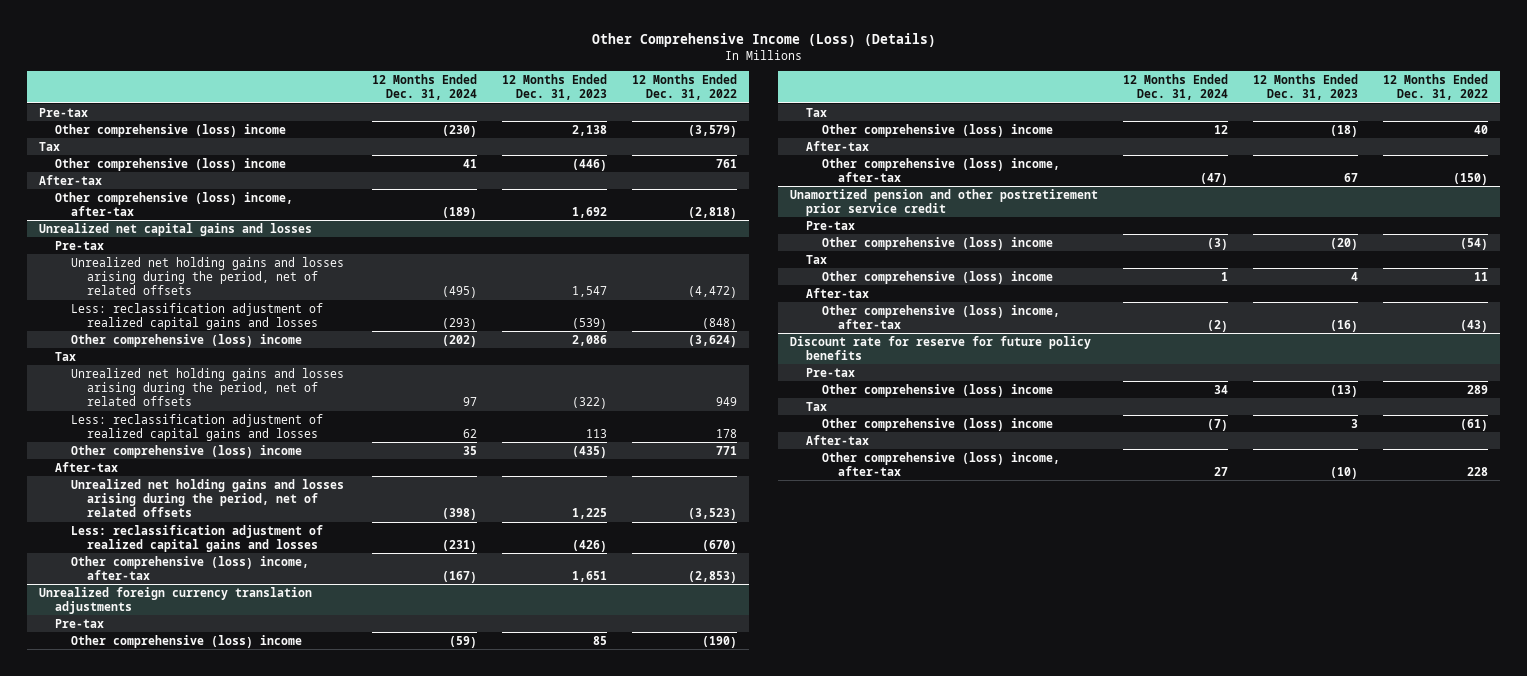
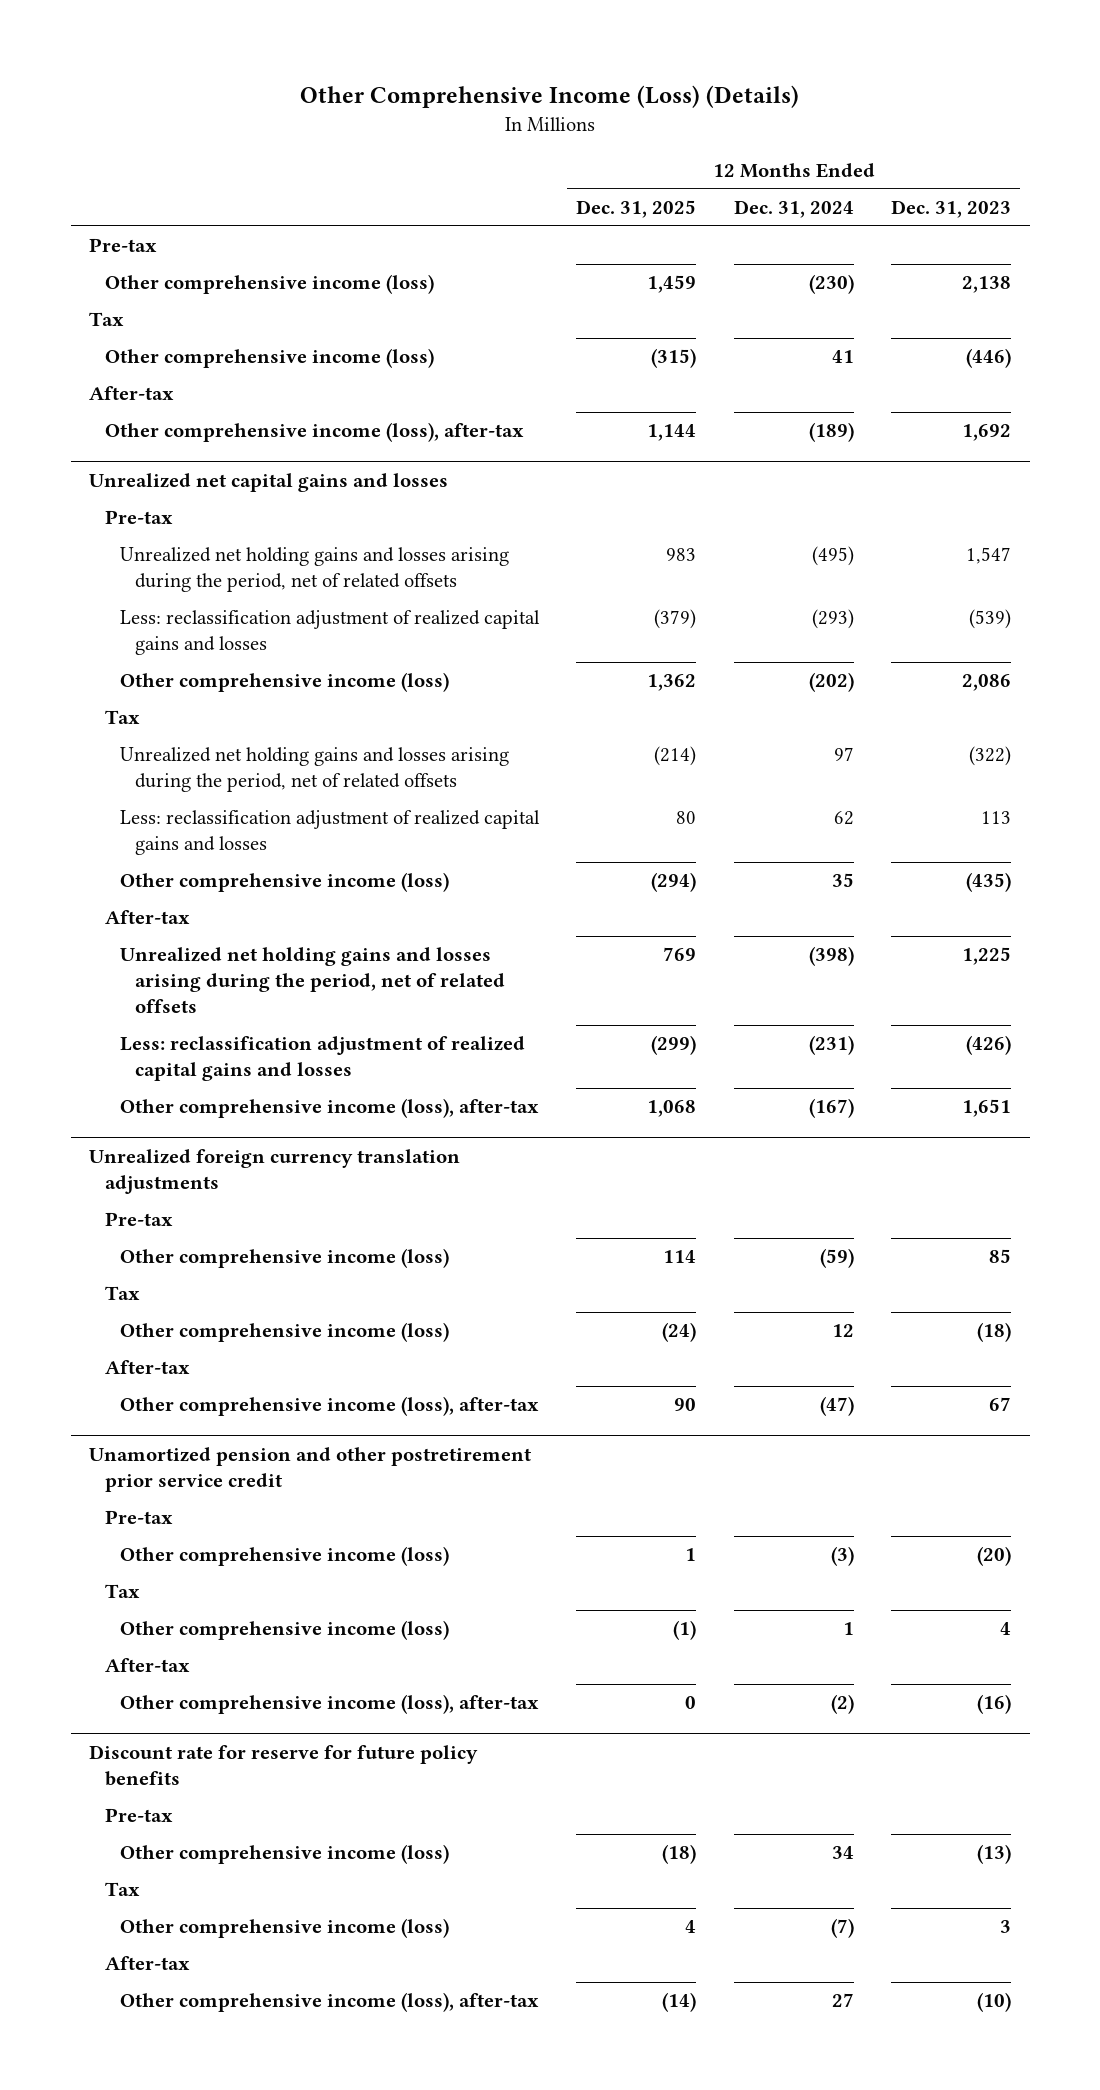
[631,73,737,101] 12 Months Ended Dec. 31, 2022 -> none
none -> [576,200,697,219] Dec. 31, 2025
[55,123,287,137] Other comprehensive (loss) income -> [104,274,434,295] Other comprehensive income (loss)
[55,157,287,171] Other comprehensive (loss) income -> [104,348,434,369] Other comprehensive income (loss)
[55,191,294,216] Other comprehensive (loss) income, after-tax -> [104,422,524,443] Other comprehensive income (loss), after-tax
[71,333,303,347] Other comprehensive (loss) income -> [119,672,449,693] Other comprehensive income (loss)
[71,444,303,458] Other comprehensive (loss) income -> [119,872,449,893] Other comprehensive income (loss)
[71,555,310,580] Other comprehensive (loss) income, after-tax -> [119,1098,539,1119] Other comprehensive income (loss), after-tax
[71,634,303,648] Other comprehensive (loss) income -> [119,1248,449,1269] Other comprehensive income (loss)
[822,123,1054,137] Other comprehensive (loss) income -> [119,1322,449,1343] Other comprehensive income (loss)
[822,157,1061,182] Other comprehensive (loss) income, after-tax -> [119,1396,539,1417] Other comprehensive income (loss), after-tax
[822,236,1054,250] Other comprehensive (loss) income -> [119,1546,449,1567] Other comprehensive income (loss)
[822,270,1054,284] Other comprehensive (loss) income -> [119,1620,449,1641] Other comprehensive income (loss)
[822,304,1061,329] Other comprehensive (loss) income, after-tax -> [119,1694,539,1715] Other comprehensive income (loss), after-tax
[822,383,1054,397] Other comprehensive (loss) income -> [119,1844,449,1865] Other comprehensive income (loss)
[822,417,1054,431] Other comprehensive (loss) income -> [119,1918,449,1939] Other comprehensive income (loss)
[822,451,1061,476] Other comprehensive (loss) income, after-tax -> [119,1992,539,2013] Other comprehensive income (loss), after-tax

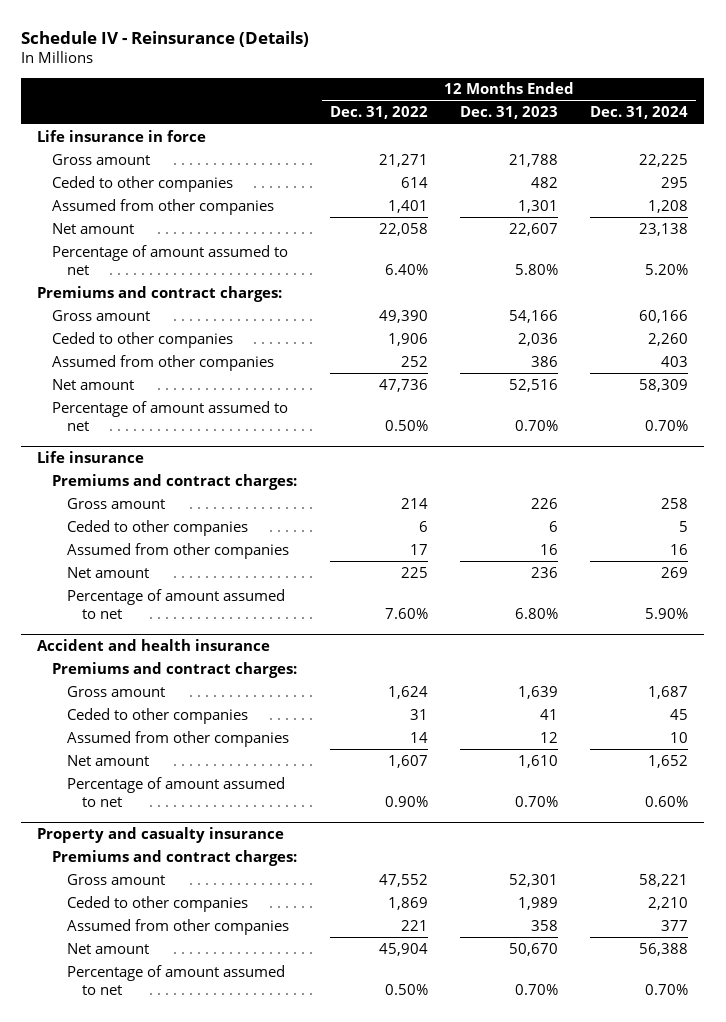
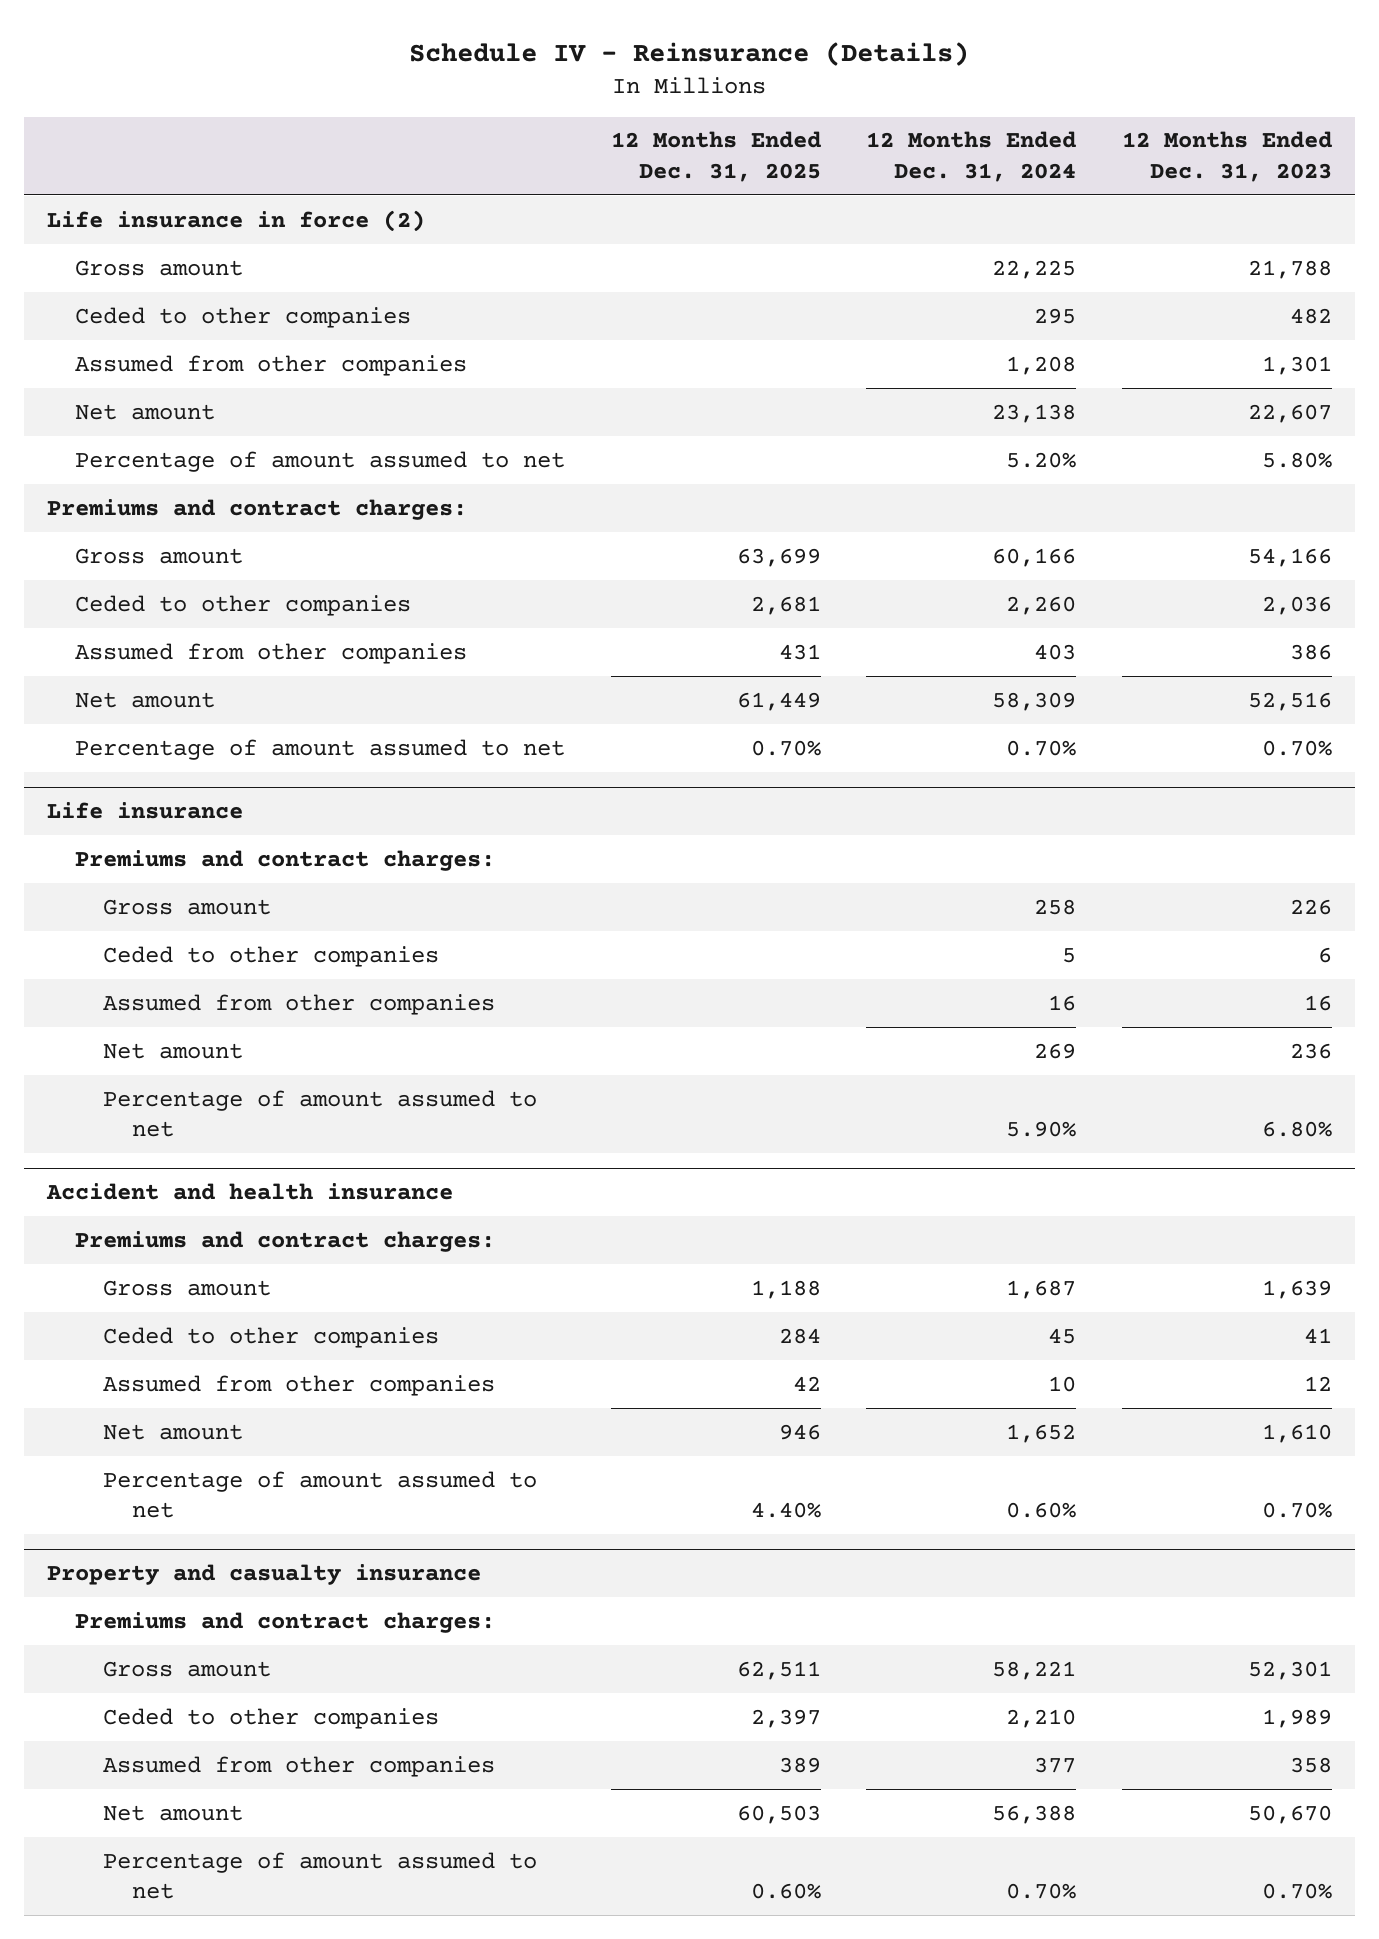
[329,106,428,120] Dec. 31, 2022 -> none
none -> [610,131,821,182] 12 Months Ended Dec. 31, 2025
[37,129,207,142] Life insurance in force -> [46,209,425,232] Life insurance in force (2)

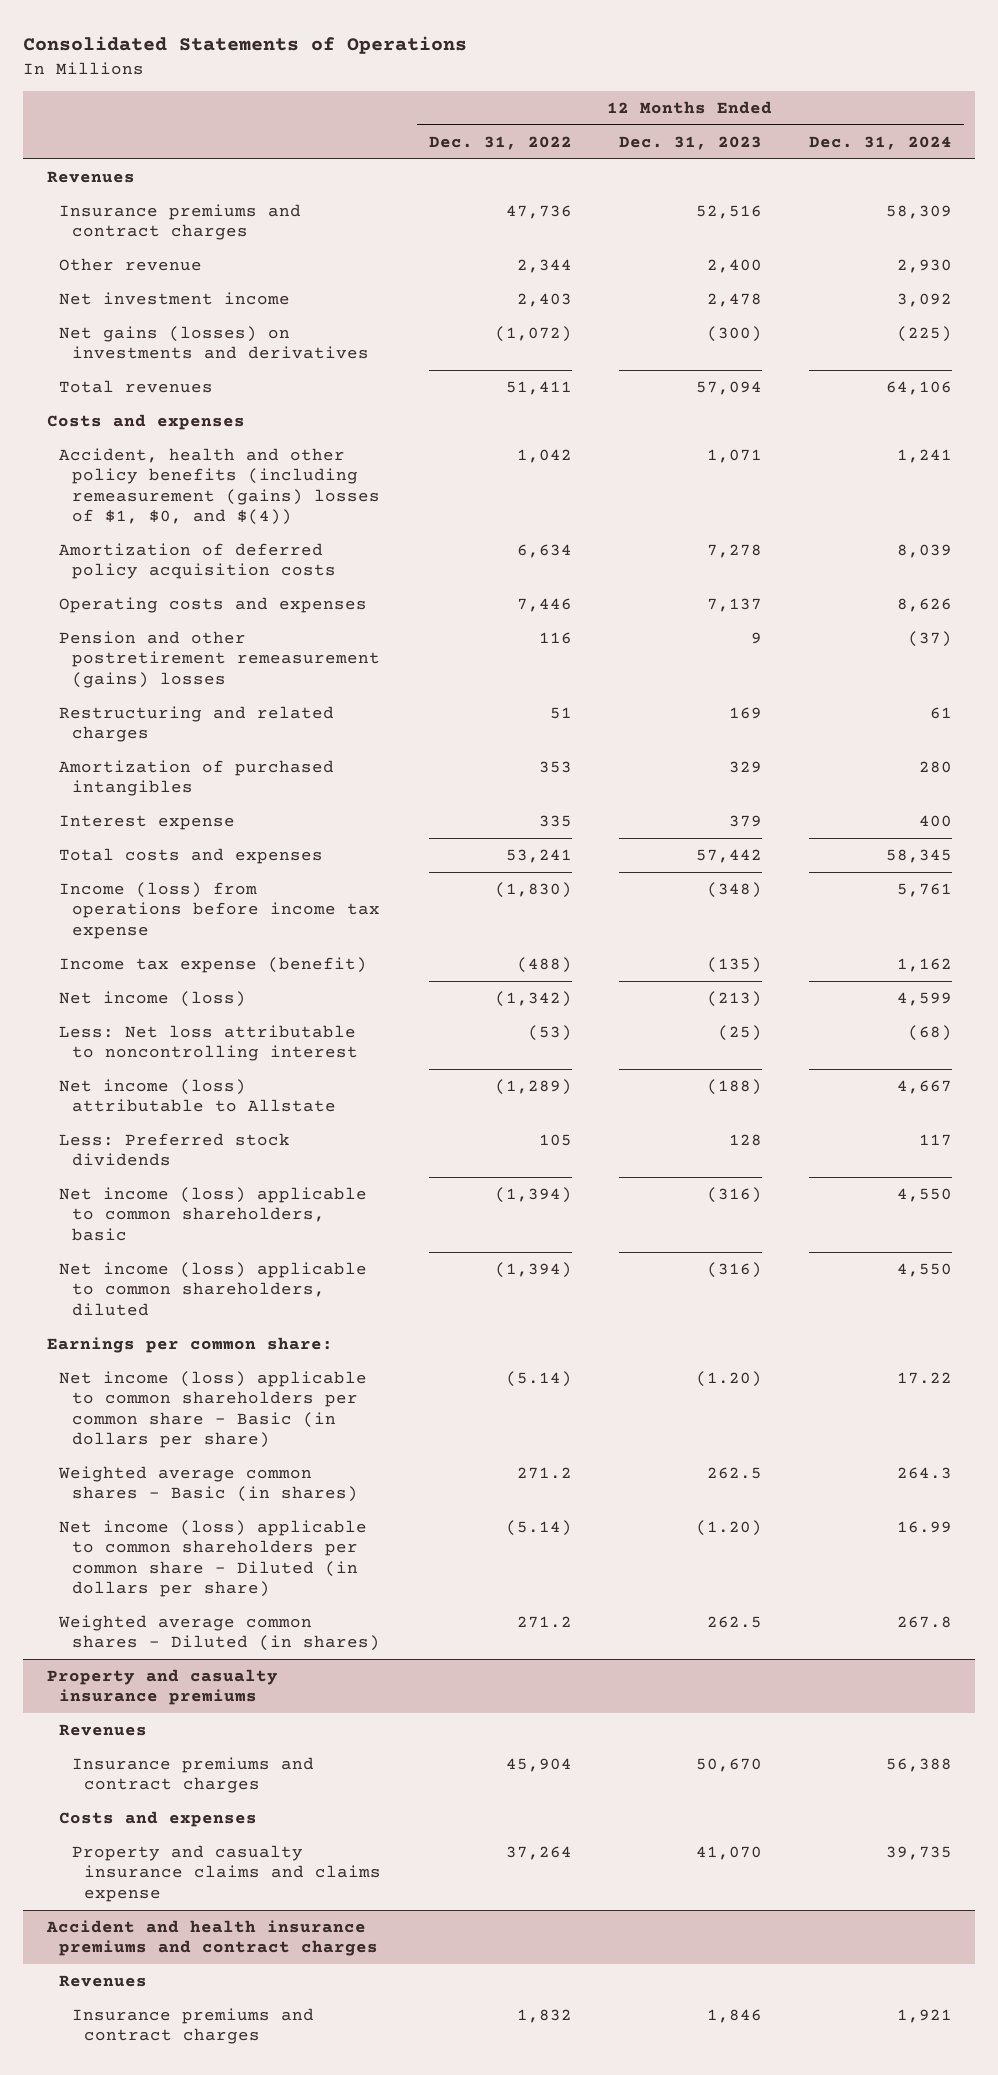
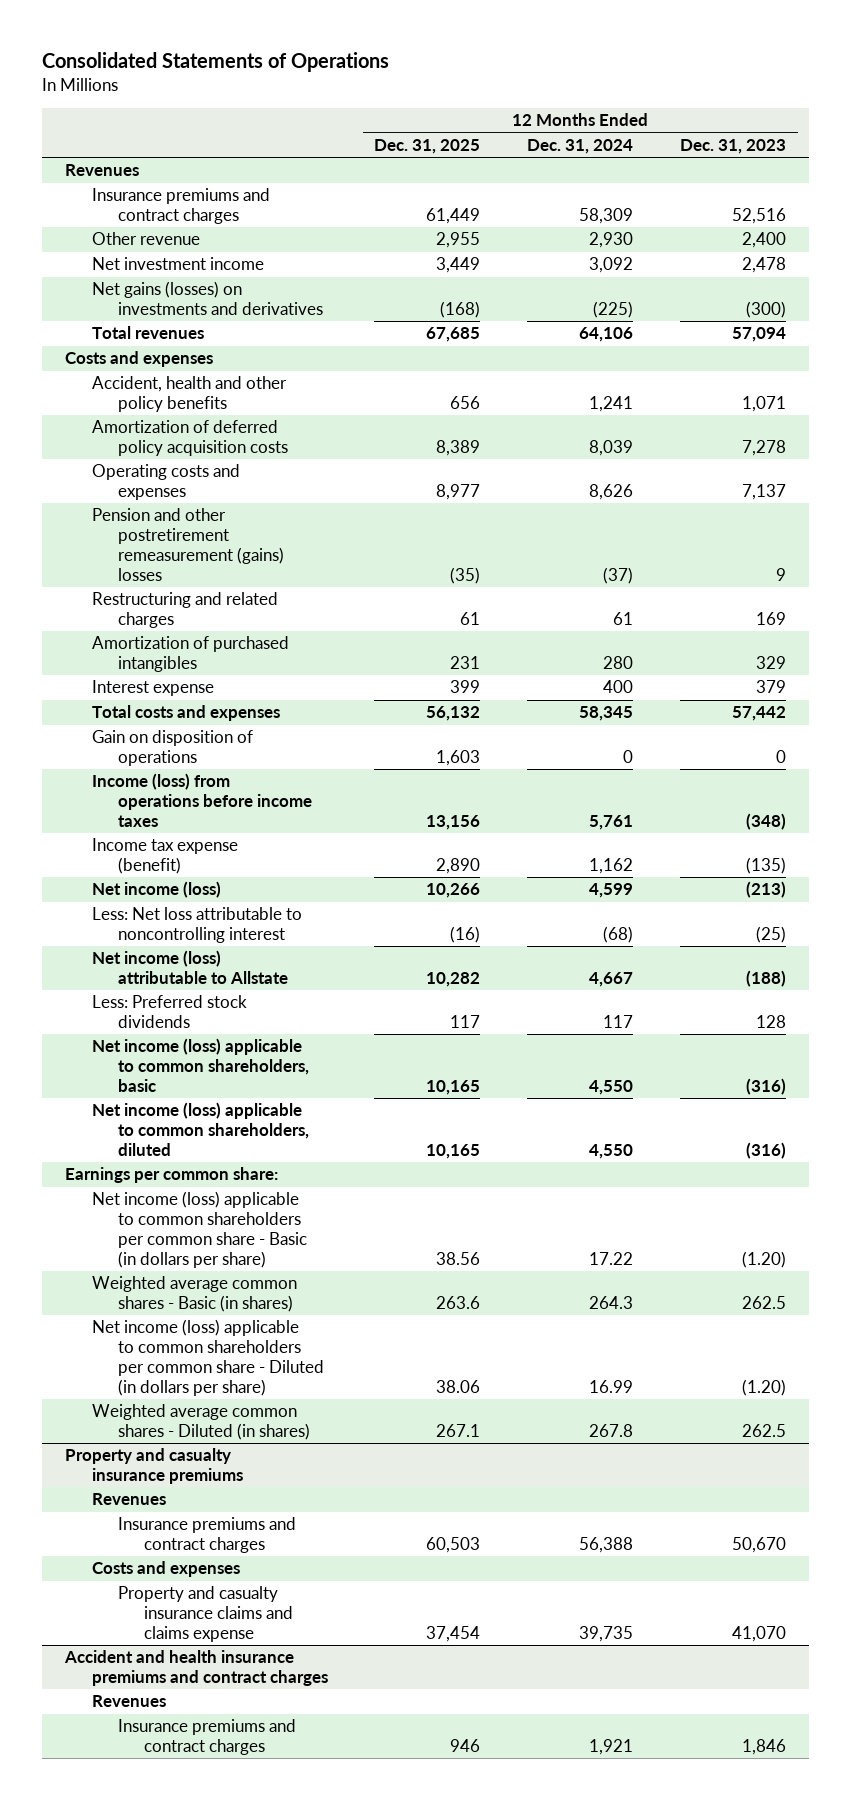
[428,135,572,150] Dec. 31, 2022 -> none
none -> [374,138,481,154] Dec. 31, 2025
[59,447,380,526] Accident, health and other policy benefits (including remeasurement (gains) losses of $1, $0, and $(4)) -> [91,376,287,413] Accident, health and other policy benefits
none -> [91,730,253,767] Gain on disposition of operations
[59,881,380,939] Income (loss) from operations before income tax expense -> [91,773,312,827] Income (loss) from operations before income taxes

